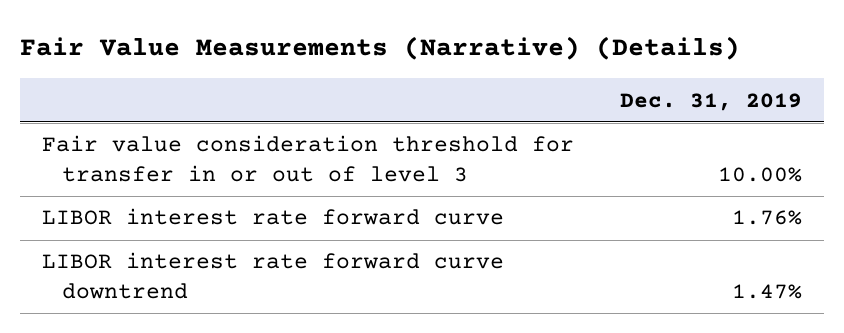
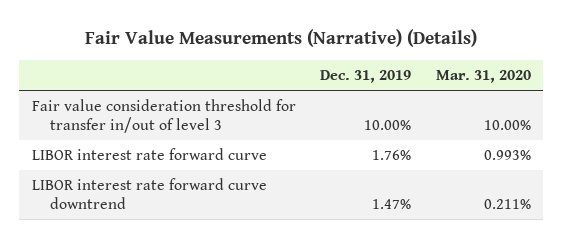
none -> [435,70,531,84] Mar. 31, 2020
[42,135,575,183] Fair value consideration threshold for transfer in or out of level 3 -> [31,99,296,134] Fair value consideration threshold for transfer in/out of level 3

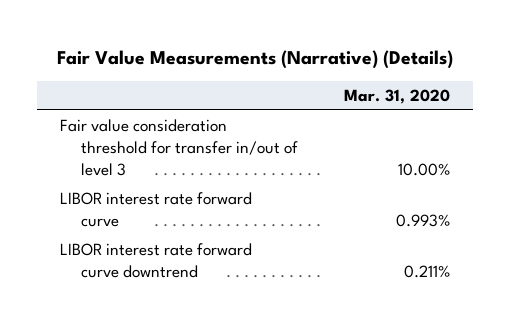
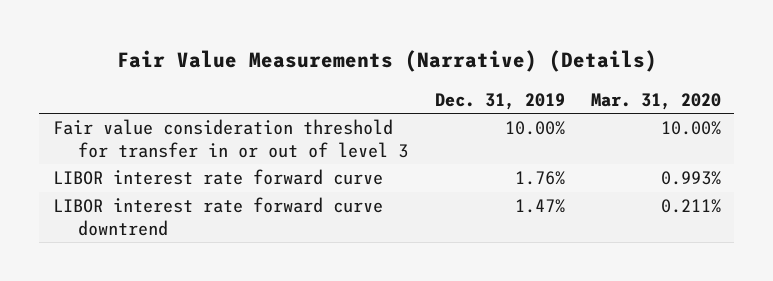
none -> [434,92,565,110] Dec. 31, 2019
[60,119,299,177] Fair value consideration threshold for transfer in/out of level 3 -> [52,119,409,159] Fair value consideration threshold for transfer in or out of level 3

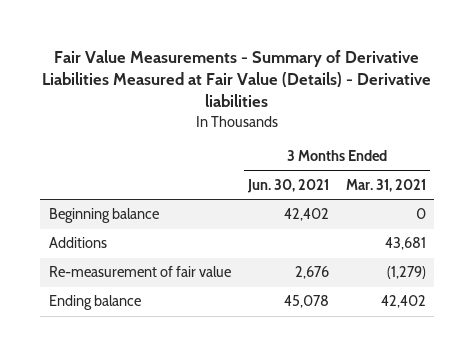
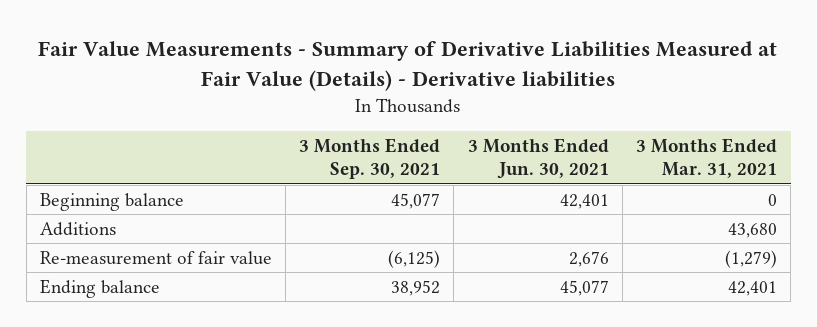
none -> [299,137,441,180] 3 Months Ended Sep. 30, 2021
[283,208,329,222] 42,402 -> [559,193,609,209] 42,401
[384,237,426,251] 43,681 -> [728,222,778,238] 43,680
[283,295,329,309] 45,078 -> [559,279,609,296] 45,077
[380,295,426,309] 42,402 -> [728,280,778,296] 42,401

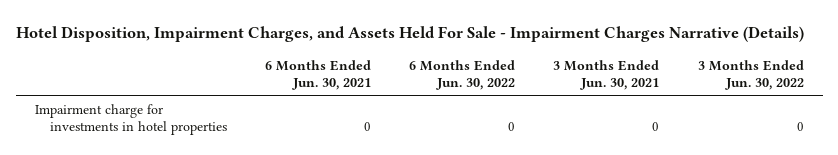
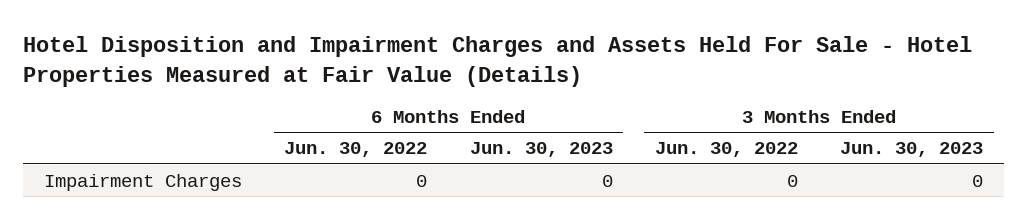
[15,25,804,42] Hotel Disposition, Impairment Charges, and Assets Held For Sale - Impairment Charges Narrative (Details) -> [22,36,972,87] Hotel Disposition and Impairment Charges and Assets Held For Sale - Hotel Properties Measured at Fair Value (Details)
[265,60,372,90] 6 Months Ended Jun. 30, 2021 -> none
[553,60,660,90] 3 Months Ended Jun. 30, 2021 -> none
none -> [469,142,613,158] Jun. 30, 2023
none -> [840,142,984,158] Jun. 30, 2023
[34,104,228,135] Impairment charge for investments in hotel properties -> [44,173,243,191] Impairment Charges

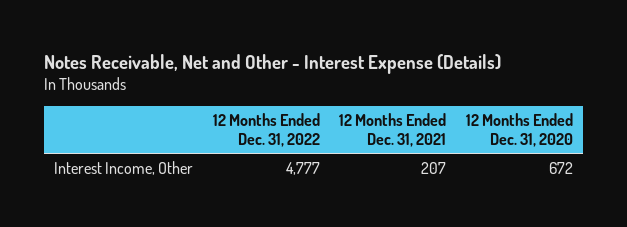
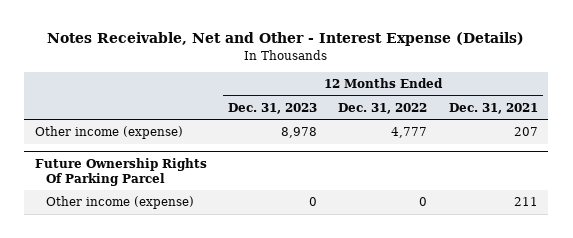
[466,113,574,147] 12 Months Ended Dec. 31, 2020 -> none
none -> [228,102,318,114] Dec. 31, 2023
[53,161,193,176] Interest Income, Other -> [34,126,183,140] Other income (expense)
none -> [34,157,207,186] Future Ownership Rights Of Parking Parcel
none -> [46,196,195,210] Other income (expense)

